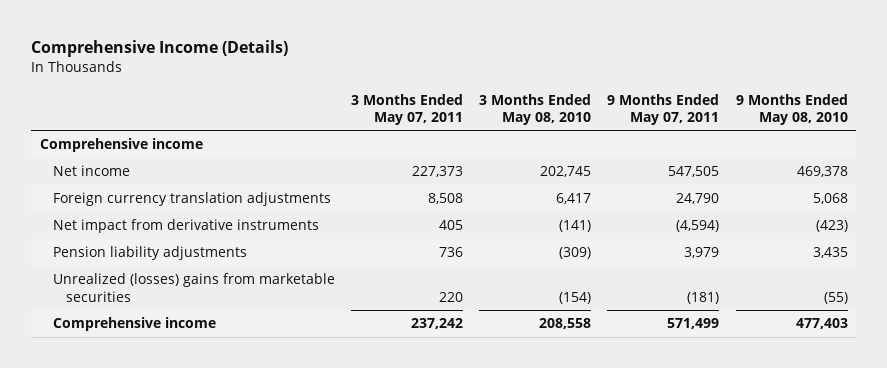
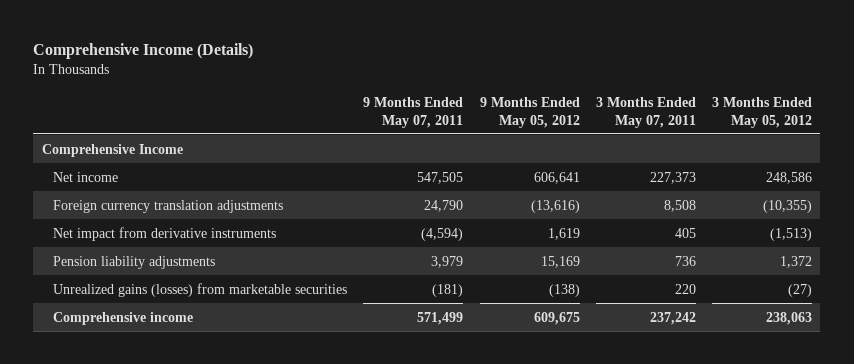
[479,93,592,125] 3 Months Ended May 08, 2010 -> none
[735,93,848,125] 9 Months Ended May 08, 2010 -> none
none -> [479,96,580,128] 9 Months Ended May 05, 2012
none -> [712,96,813,128] 3 Months Ended May 05, 2012
[39,138,203,153] Comprehensive income -> [41,143,183,157] Comprehensive Income
[52,273,335,302] Unrealized (losses) gains from marketable securities -> [52,282,347,297] Unrealized gains (losses) from marketable securities

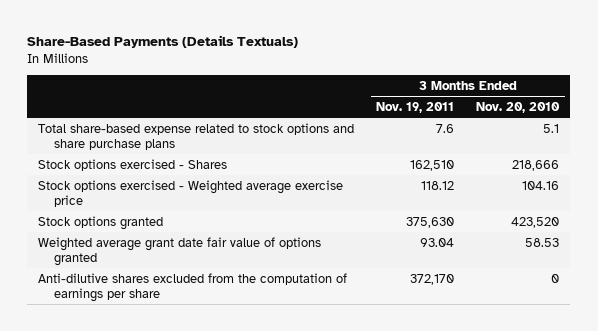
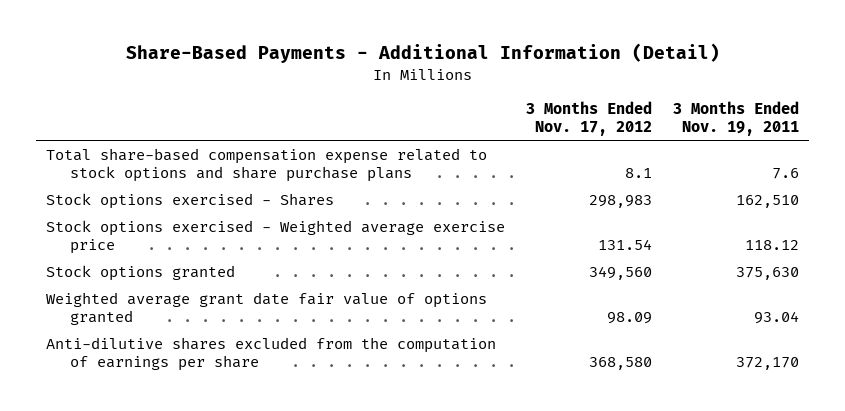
[27,35,299,49] Share-Based Payments (Details Textuals) -> [125,43,720,64] Share-Based Payments - Additional Information (Detail)
[476,102,561,114] Nov. 20, 2010 -> none
none -> [526,100,653,137] 3 Months Ended Nov. 17, 2012
[38,122,355,150] Total share-based expense related to stock options and share purchase plans -> [46,147,488,183] Total share-based compensation expense related to stock options and share purchase plans

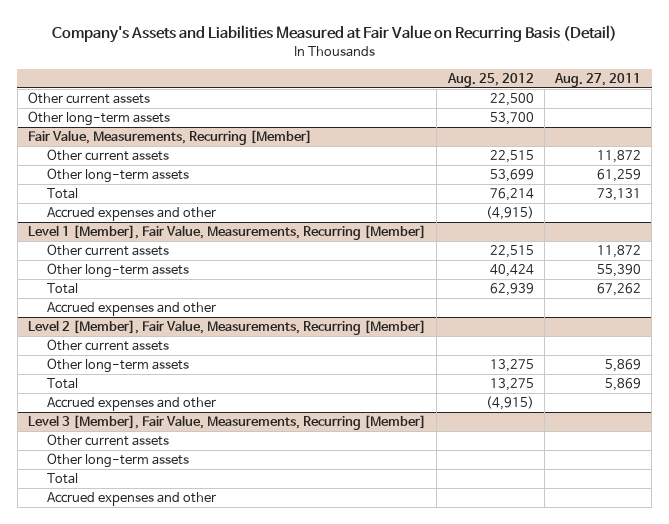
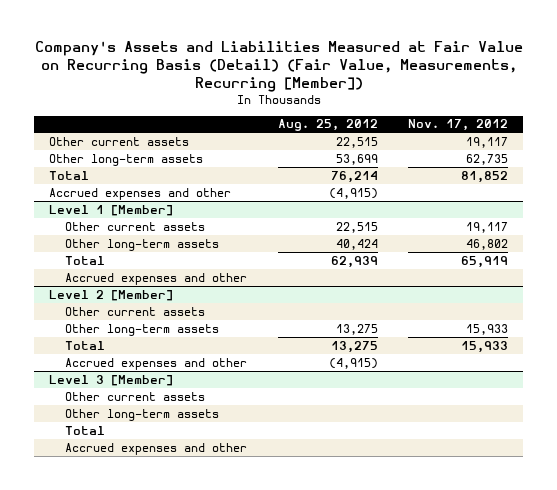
[51,25,617,44] Company's Assets and Liabilities Measured at Fair Value on Recurring Basis (Detail) -> [34,41,523,93] Company's Assets and Liabilities Measured at Fair Value on Recurring Basis (Detail) (Fair Value, Measurements, Recurring [Member])
[554,73,642,88] Aug. 27, 2011 -> none
none -> [407,119,508,132] Nov. 17, 2012
[28,92,151,105] Other current assets -> none
[28,111,171,127] Other long-term assets -> none
[28,130,313,146] Fair Value, Measurements, Recurring [Member] -> none
[28,225,427,241] Level 1 [Member], Fair Value, Measurements, Recurring [Member] -> none
none -> [49,204,174,216] Level 1 [Member]
[28,320,427,336] Level 2 [Member], Fair Value, Measurements, Recurring [Member] -> none
none -> [49,289,174,301] Level 2 [Member]
[28,415,427,431] Level 3 [Member], Fair Value, Measurements, Recurring [Member] -> none
none -> [49,374,174,386] Level 3 [Member]

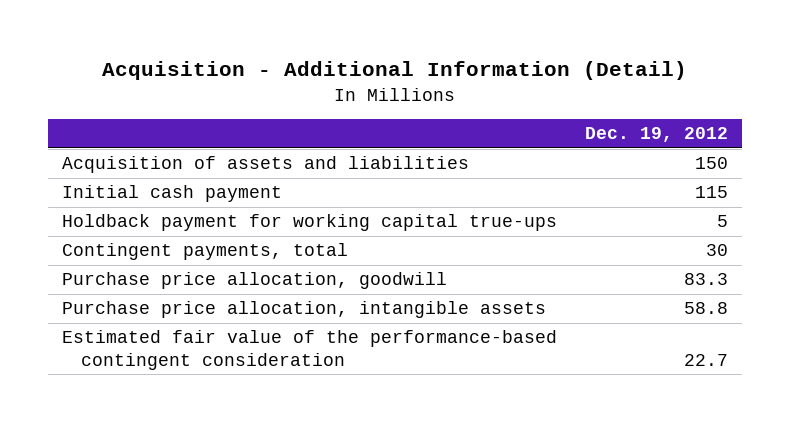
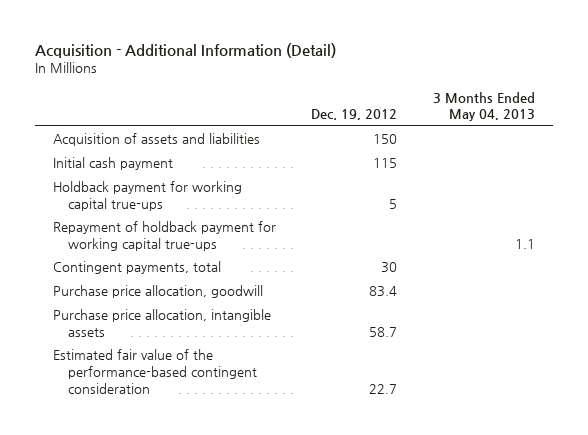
none -> [432,91,535,122] 3 Months Ended May 04, 2013
none -> [52,221,276,251] Repayment of holdback payment for working capital true-ups
[684,273,729,286] 83.3 -> [369,286,398,298] 83.4
[684,302,729,315] 58.8 -> [369,326,398,337] 58.7

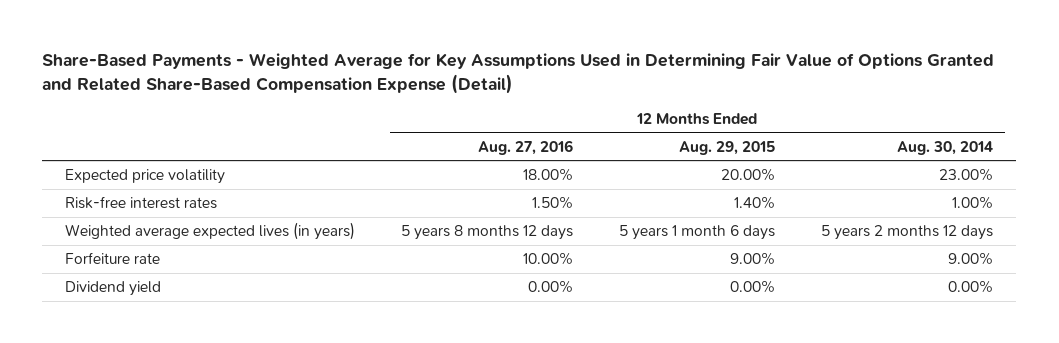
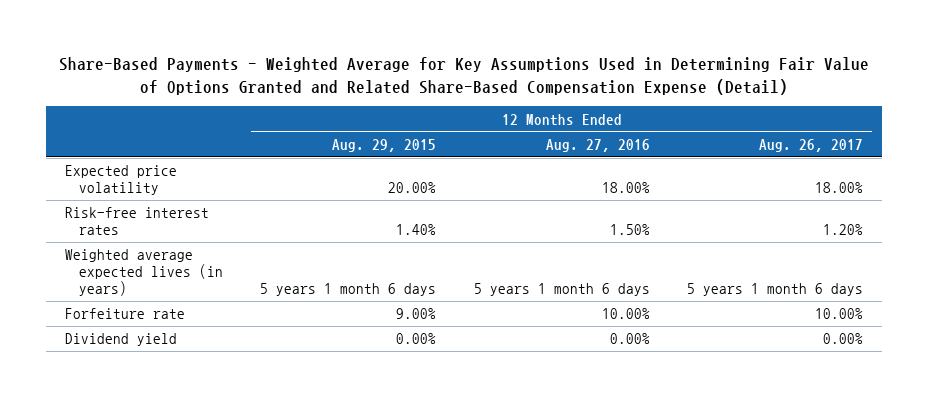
[897,140,994,155] Aug. 30, 2014 -> none
none -> [758,138,863,152] Aug. 26, 2017
[401,224,574,240] 5 years 8 months 12 days -> [473,283,650,297] 5 years 1 month 6 days

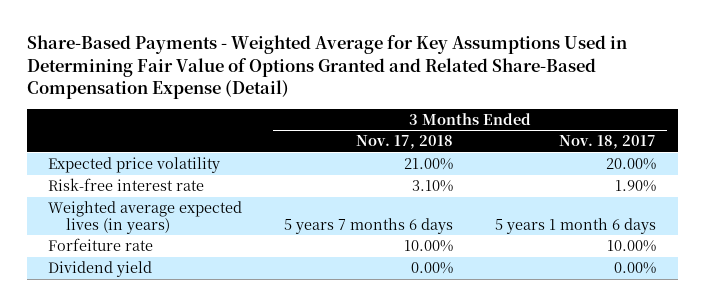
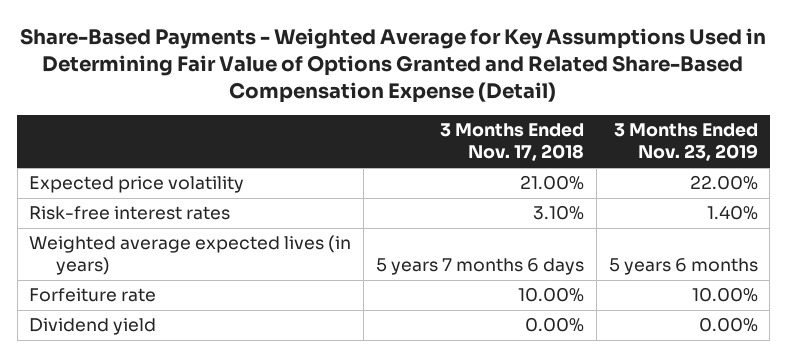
[559,135,657,150] Nov. 18, 2017 -> none
none -> [613,123,758,162] 3 Months Ended Nov. 23, 2019
[47,178,204,192] Risk-free interest rate -> [29,206,231,221] Risk-free interest rates

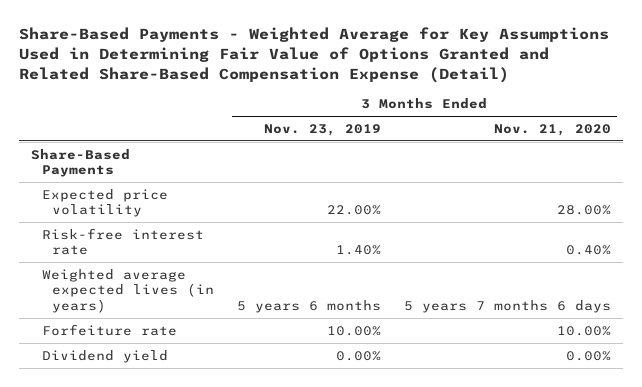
[439,123,584,162] 3 Months Ended Nov. 17, 2018 -> none
none -> [494,123,612,136] Nov. 21, 2020
none -> [30,148,130,178] Share-Based Payments
[29,206,231,221] Risk-free interest rates -> [41,227,204,256] Risk-free interest rate

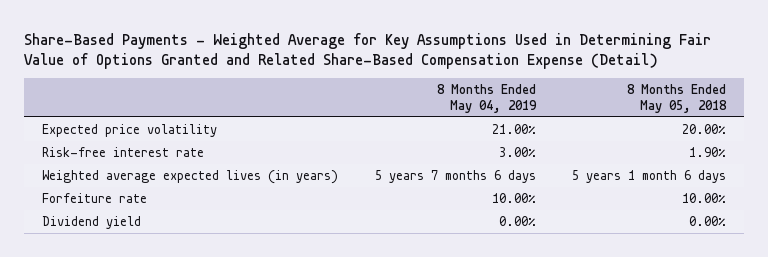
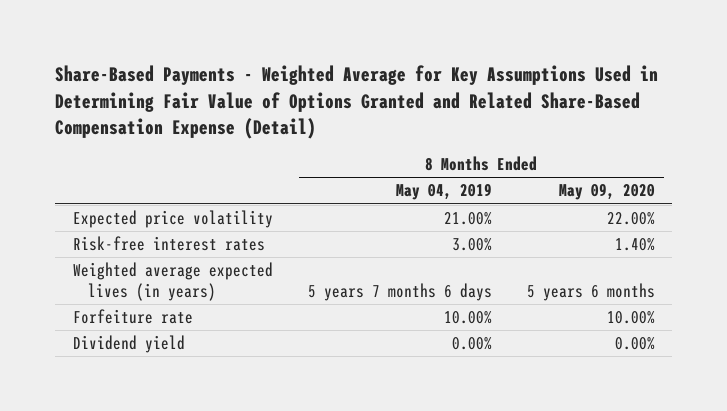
[626,84,727,113] 8 Months Ended May 05, 2018 -> none
none -> [558,183,655,201] May 09, 2020
[42,147,205,158] Risk-free interest rate -> [72,236,265,252] Risk-free interest rates

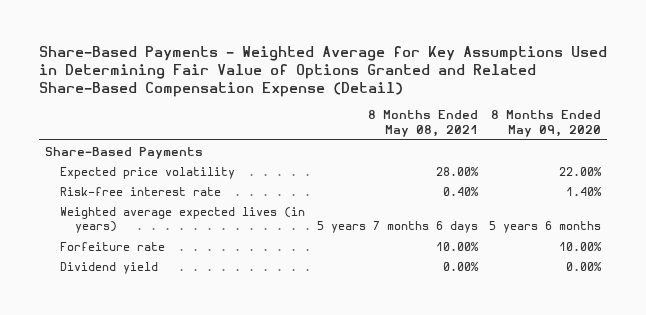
[395,183,492,201] May 04, 2019 -> none
none -> [367,110,478,137] 8 Months Ended May 08, 2021
none -> [44,146,203,159] Share-Based Payments
[72,236,265,252] Risk-free interest rates -> [59,186,221,196] Risk-free interest rate

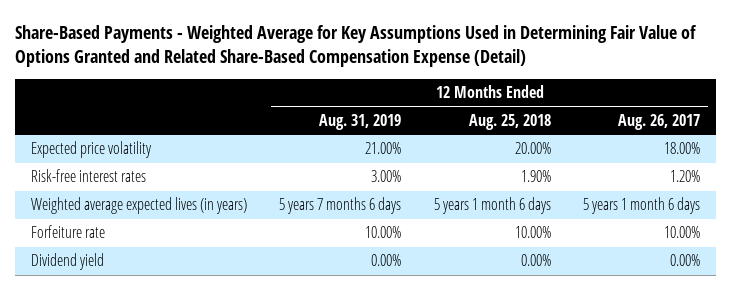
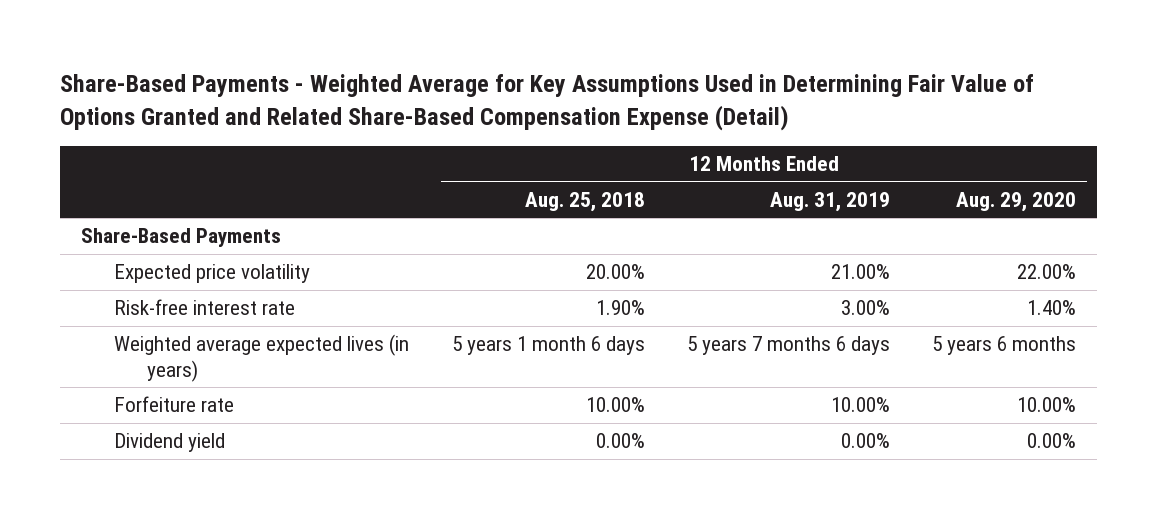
[618,113,701,130] Aug. 26, 2017 -> none
none -> [956,191,1077,212] Aug. 29, 2020
none -> [81,228,282,248] Share-Based Payments
[31,169,147,183] Risk-free interest rates -> [114,299,296,316] Risk-free interest rate

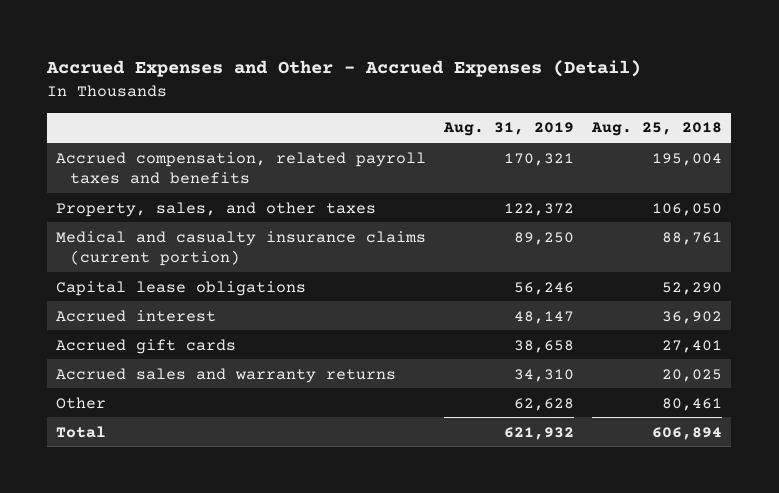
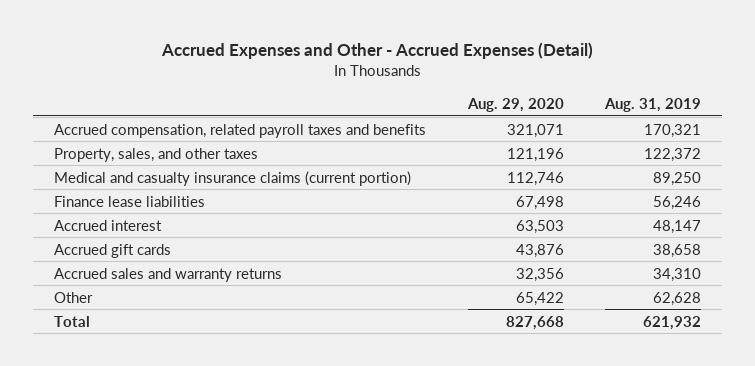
[591,122,723,137] Aug. 25, 2018 -> none
none -> [466,97,564,112] Aug. 29, 2020
[56,280,307,296] Capital lease obligations -> [53,195,205,207] Finance lease liabilities

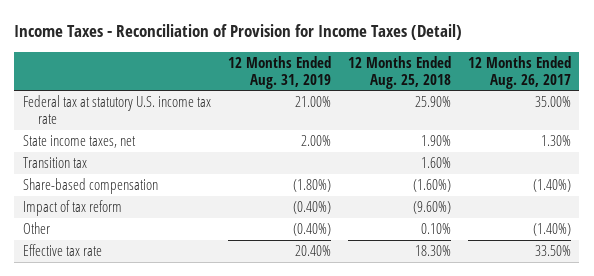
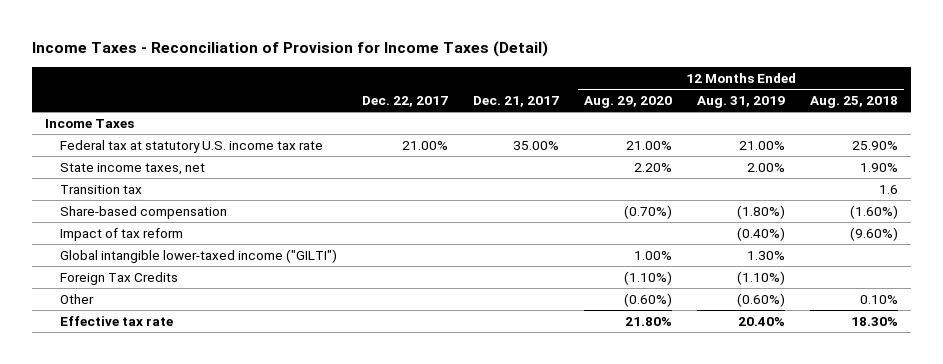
[467,55,571,89] 12 Months Ended Aug. 26, 2017 -> none
none -> [362,96,449,108] Dec. 22, 2017
none -> [473,96,560,108] Dec. 21, 2017
none -> [584,96,673,109] Aug. 29, 2020
none -> [44,118,134,128] Income Taxes
[420,156,451,168] 1.60% -> [879,184,899,194] 1.6
none -> [60,248,338,263] Global intangible lower-taxed income ("GILTI")
none -> [60,271,179,285] Foreign Tax Credits
[292,222,331,236] (0.40%) -> [737,292,786,307] (0.60%)

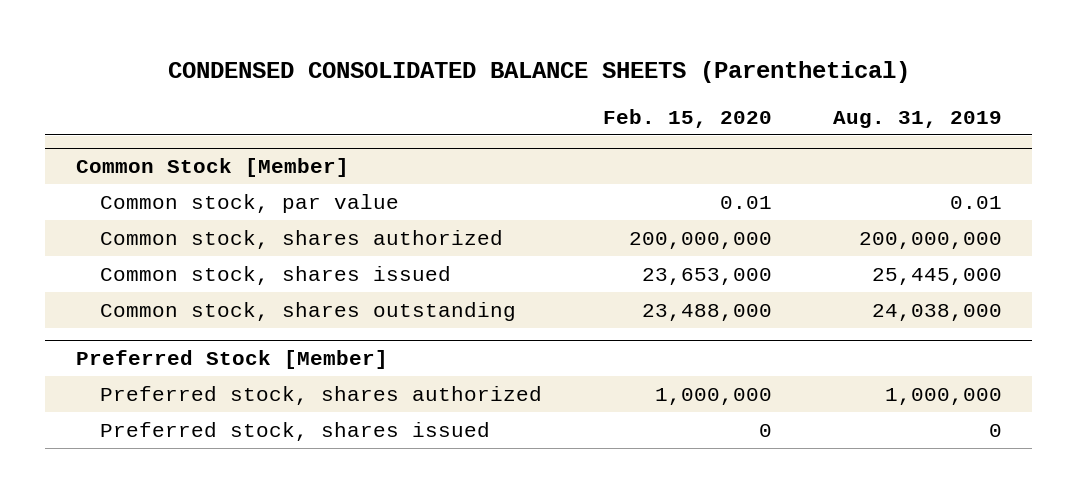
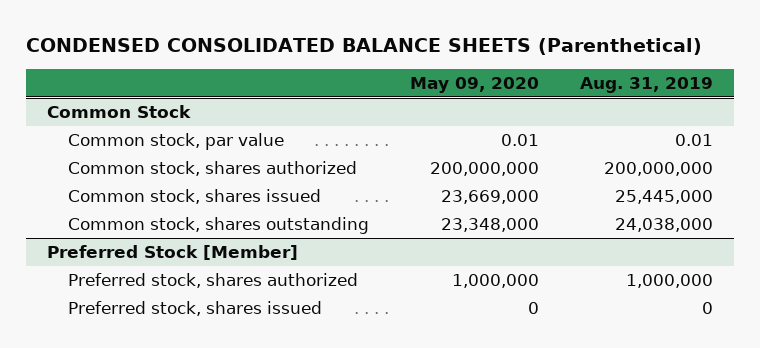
[603,108,773,128] Feb. 15, 2020 -> none
none -> [409,76,539,93] May 09, 2020
[75,158,349,178] Common Stock [Member] -> [46,105,191,119] Common Stock

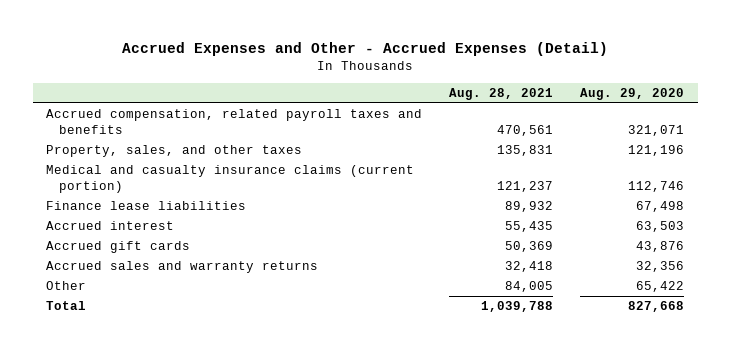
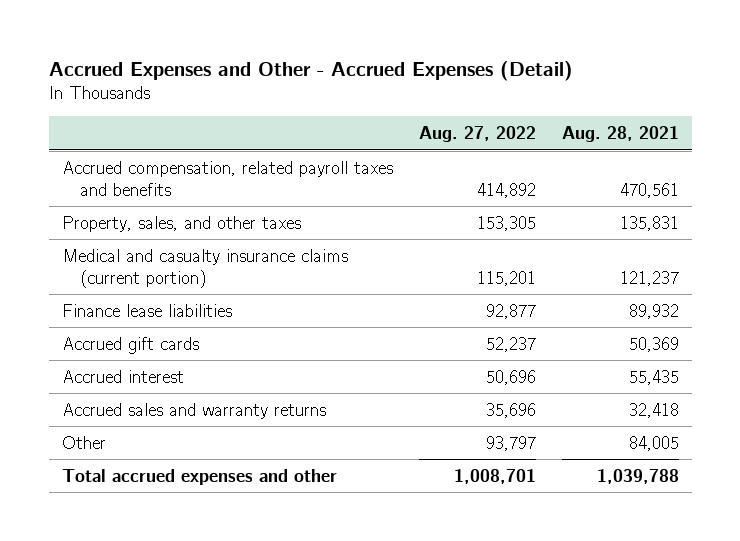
[580,87,685,100] Aug. 29, 2020 -> none
none -> [418,126,536,143] Aug. 27, 2022
[46,221,175,231] Accrued interest -> [61,369,184,383] Accrued interest
[46,301,87,311] Total -> [61,468,337,485] Total accrued expenses and other

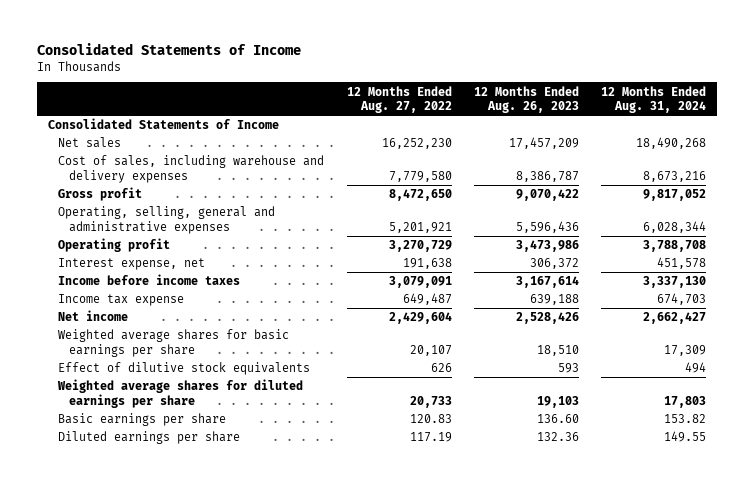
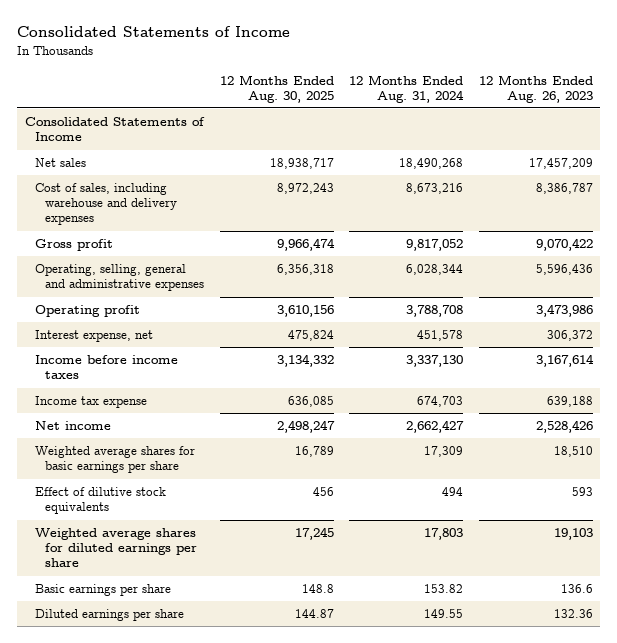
[346,85,452,114] 12 Months Ended Aug. 27, 2022 -> none
none -> [219,74,334,103] 12 Months Ended Aug. 30, 2025
[536,414,579,424] 136.60 -> [560,584,593,594] 136.6

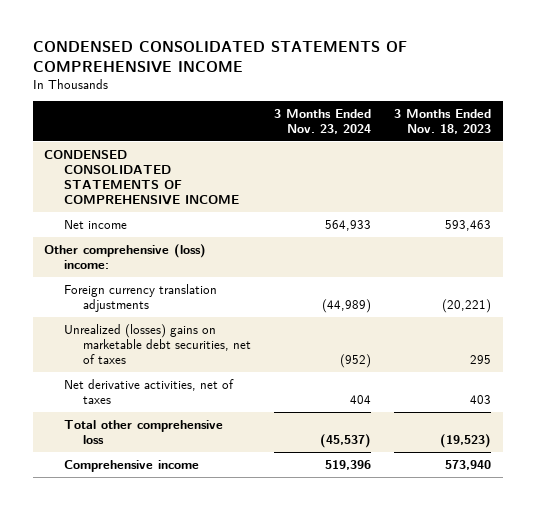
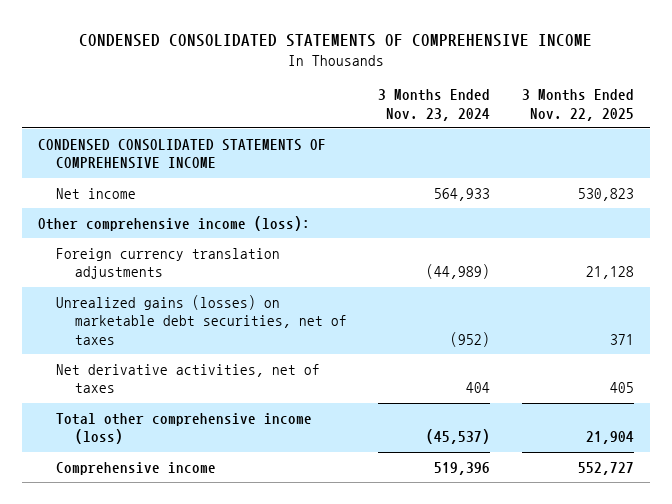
[394,108,492,134] 3 Months Ended Nov. 18, 2023 -> none
none -> [522,89,635,121] 3 Months Ended Nov. 22, 2025
[44,243,207,269] Other comprehensive (loss) income: -> [37,215,310,231] Other comprehensive income (loss):
[63,323,252,364] Unrealized (losses) gains on marketable debt securities, net of taxes -> [56,294,347,345] Unrealized gains (losses) on marketable debt securities, net of taxes
[63,419,223,444] Total other comprehensive loss -> [56,412,313,445] Total other comprehensive income (loss)

